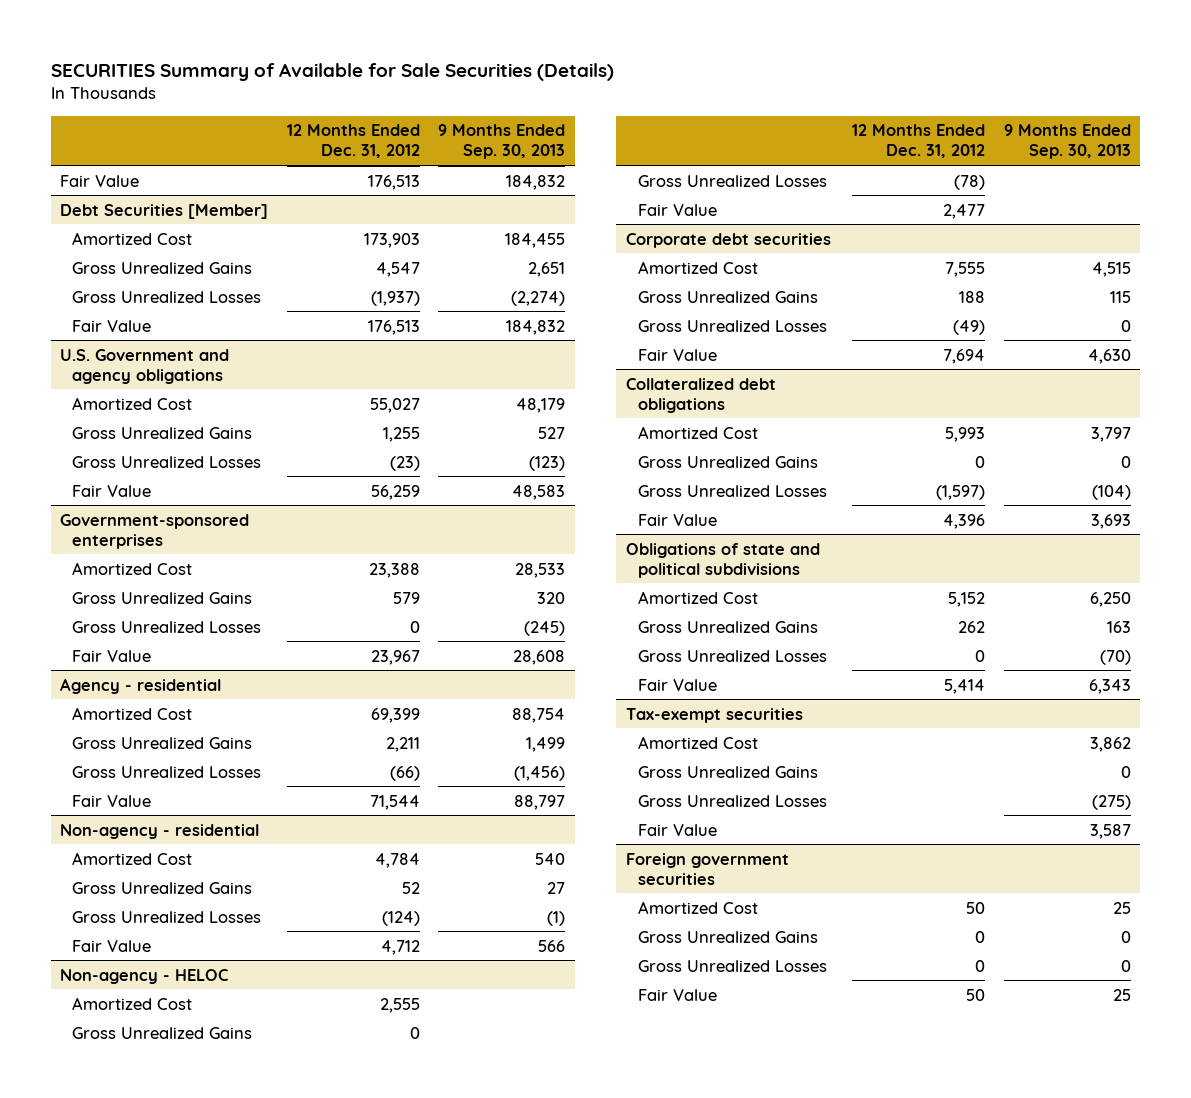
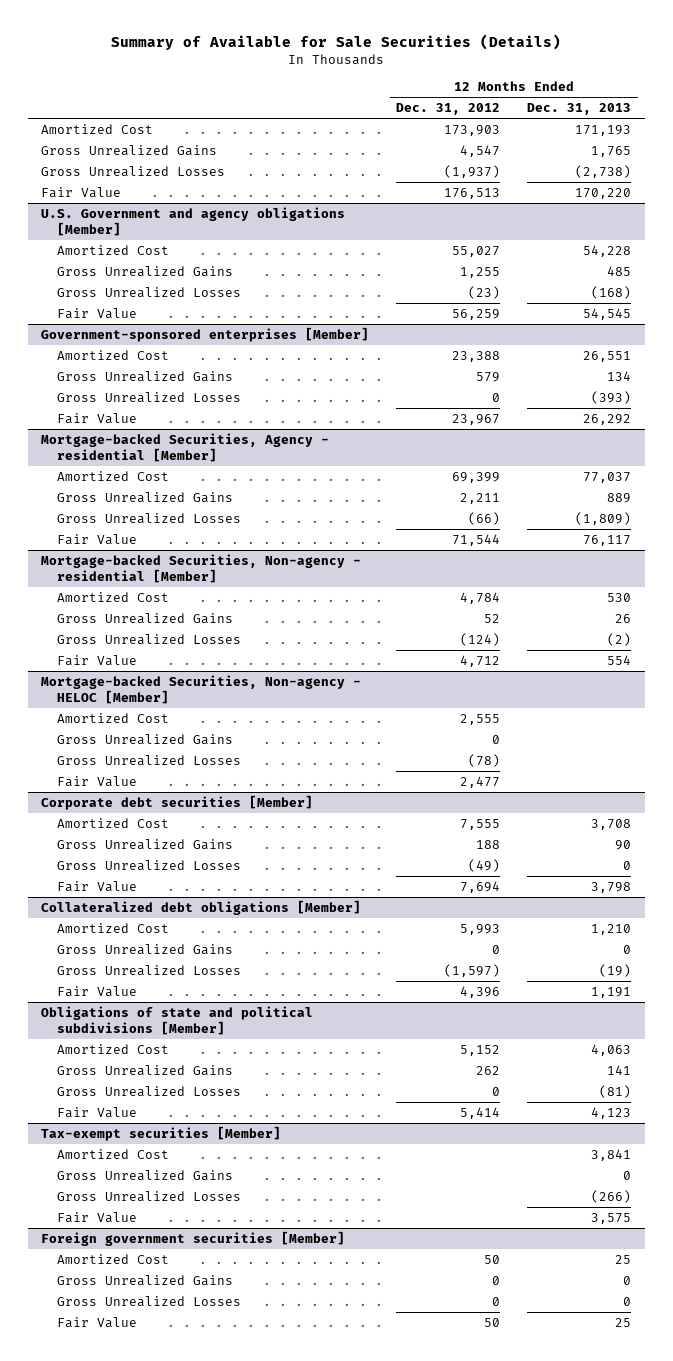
[50,62,614,81] SECURITIES Summary of Available for Sale Securities (Details) -> [111,34,562,51] Summary of Available for Sale Securities (Details)
[438,124,566,160] 9 Months Ended Sep. 30, 2013 -> none
none -> [527,103,632,116] Dec. 31, 2013
[59,174,139,187] Fair Value -> none
[59,203,268,219] Debt Securities [Member] -> none
[59,348,229,384] U.S. Government and agency obligations -> [41,206,346,236] U.S. Government and agency obligations [Member]
[59,513,249,549] Government-sponsored enterprises -> [41,326,370,342] Government-sponsored enterprises [Member]
[59,677,221,694] Agency - residential -> none
none -> [41,432,330,462] Mortgage-backed Securities, Agency - residential [Member]
[59,823,259,839] Non-agency - residential -> none
none -> [41,553,362,583] Mortgage-backed Securities, Non-agency - residential [Member]
[59,968,228,984] Non-agency - HELOC -> none
none -> [41,674,362,704] Mortgage-backed Securities, Non-agency - HELOC [Member]
[625,232,831,248] Corporate debt securities -> [41,794,314,810] Corporate debt securities [Member]
[625,377,776,413] Collateralized debt obligations -> [41,899,362,915] Collateralized debt obligations [Member]
[625,542,820,578] Obligations of state and political subdivisions -> [41,1005,314,1035] Obligations of state and political subdivisions [Member]
[625,707,803,723] Tax-exempt securities -> [41,1125,282,1141] Tax-exempt securities [Member]
[625,852,789,885] Foreign government securities -> [41,1230,346,1246] Foreign government securities [Member]

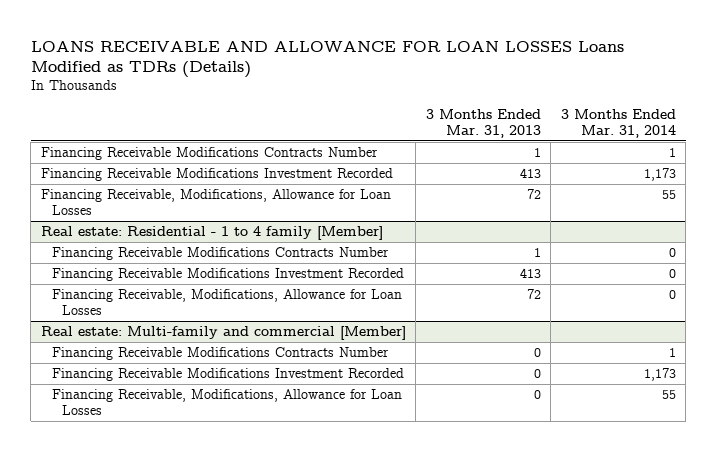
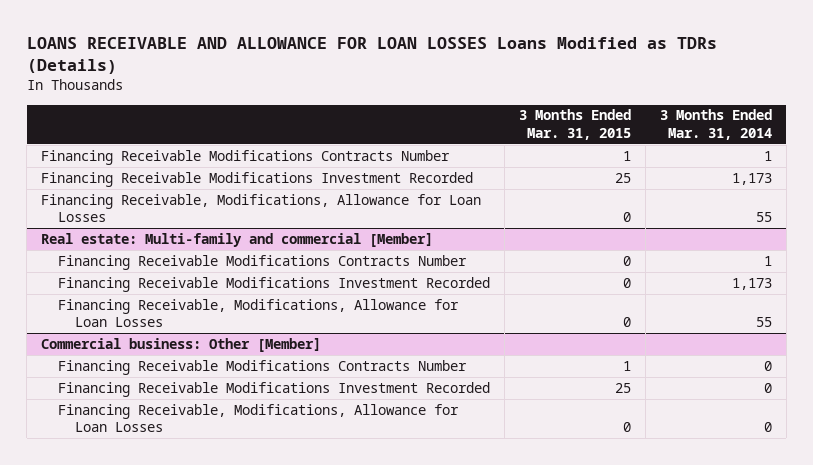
[425,108,541,139] 3 Months Ended Mar. 31, 2013 -> none
none -> [519,109,632,140] 3 Months Ended Mar. 31, 2015
[40,225,383,240] Real estate: Residential - 1 to 4 family [Member] -> none
[51,246,389,260] Financing Receivable Modifications Contracts Number -> none
[51,267,404,281] Financing Receivable Modifications Investment Recorded -> none
[51,288,402,316] Financing Receivable, Modifications, Allowance for Loan Losses -> none
none -> [41,337,322,352] Commercial business: Other [Member]
none -> [58,359,468,375] Financing Receivable Modifications Contracts Number
none -> [58,381,491,397] Financing Receivable Modifications Investment Recorded
none -> [58,403,460,433] Financing Receivable, Modifications, Allowance for Loan Losses

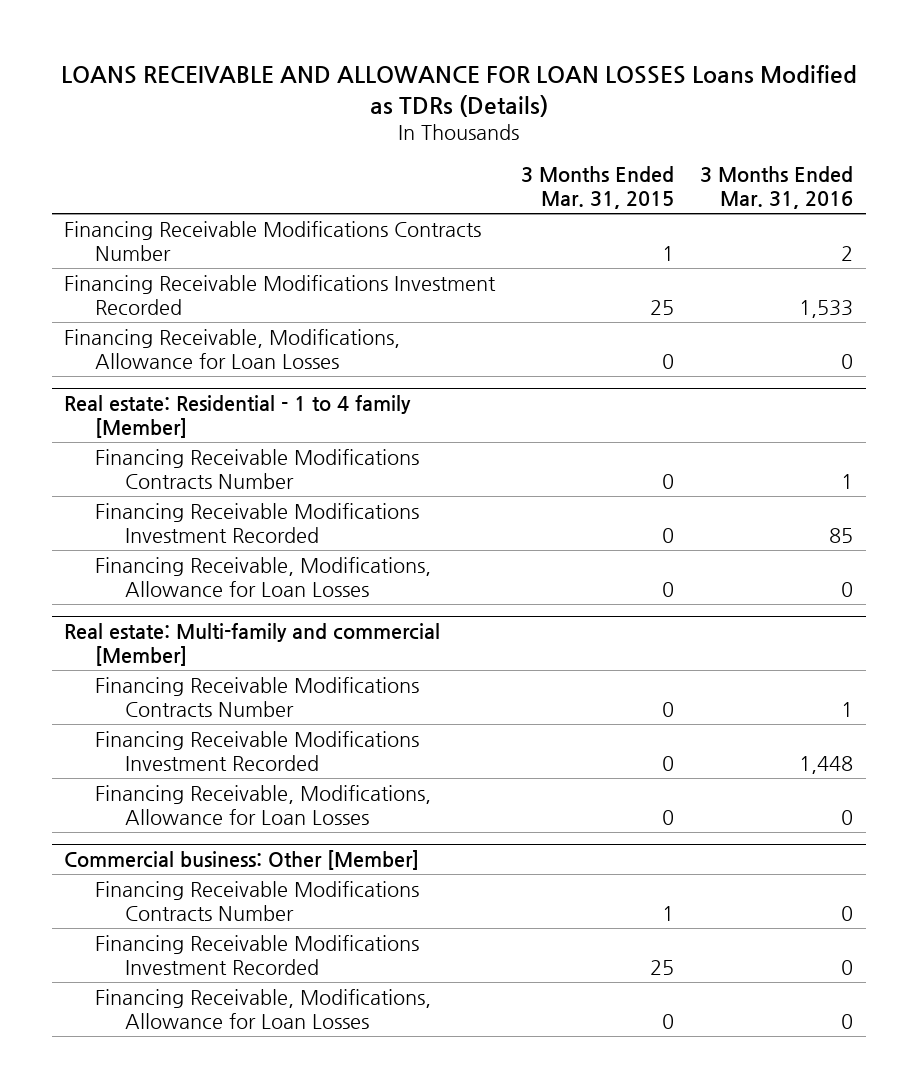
[659,109,772,140] 3 Months Ended Mar. 31, 2014 -> none
none -> [699,166,853,210] 3 Months Ended Mar. 31, 2016
none -> [64,395,412,439] Real estate: Residential - 1 to 4 family [Member]
none -> [94,448,419,490] Financing Receivable Modifications Contracts Number
none -> [94,502,419,544] Financing Receivable Modifications Investment Recorded
none -> [94,556,431,598] Financing Receivable, Modifications, Allowance for Loan Losses

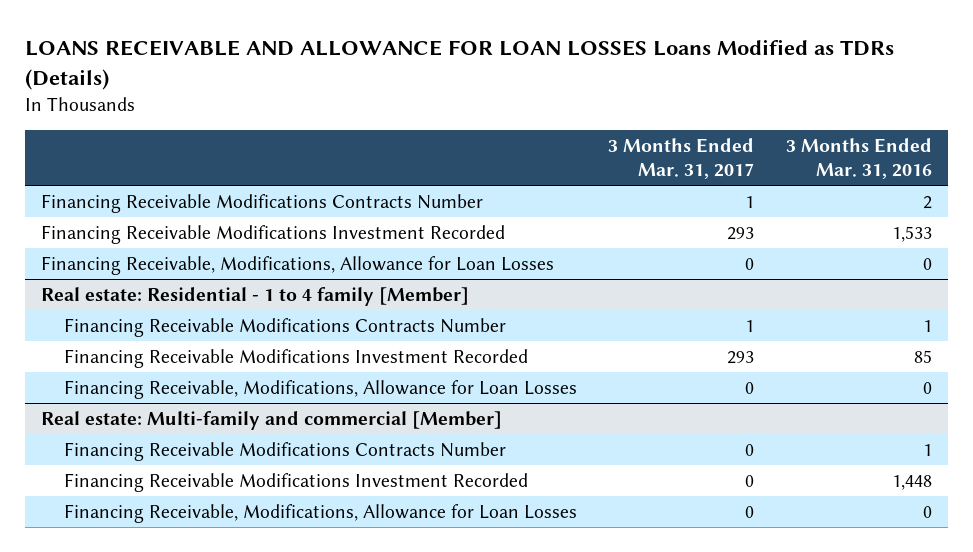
[521,166,675,210] 3 Months Ended Mar. 31, 2015 -> none
none -> [608,138,755,180] 3 Months Ended Mar. 31, 2017
[64,850,420,871] Commercial business: Other [Member] -> none
[94,880,419,922] Financing Receivable Modifications Contracts Number -> none
[94,934,419,976] Financing Receivable Modifications Investment Recorded -> none
[94,988,431,1030] Financing Receivable, Modifications, Allowance for Loan Losses -> none

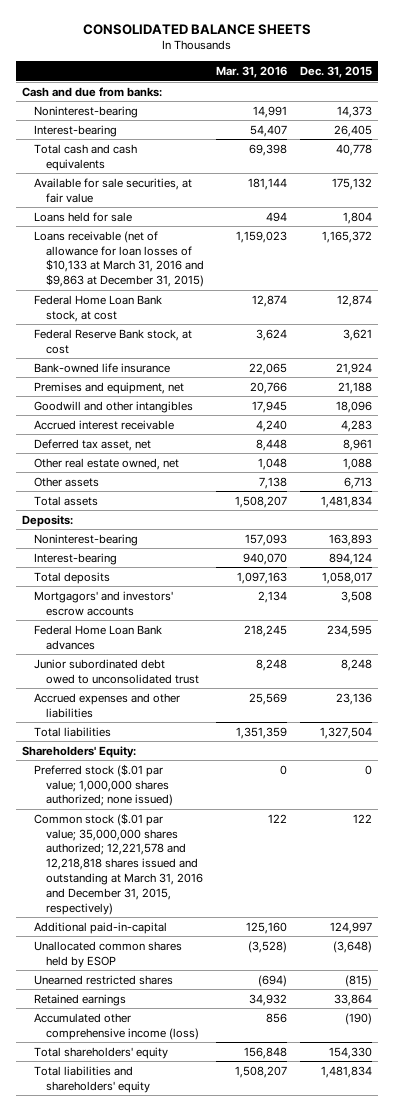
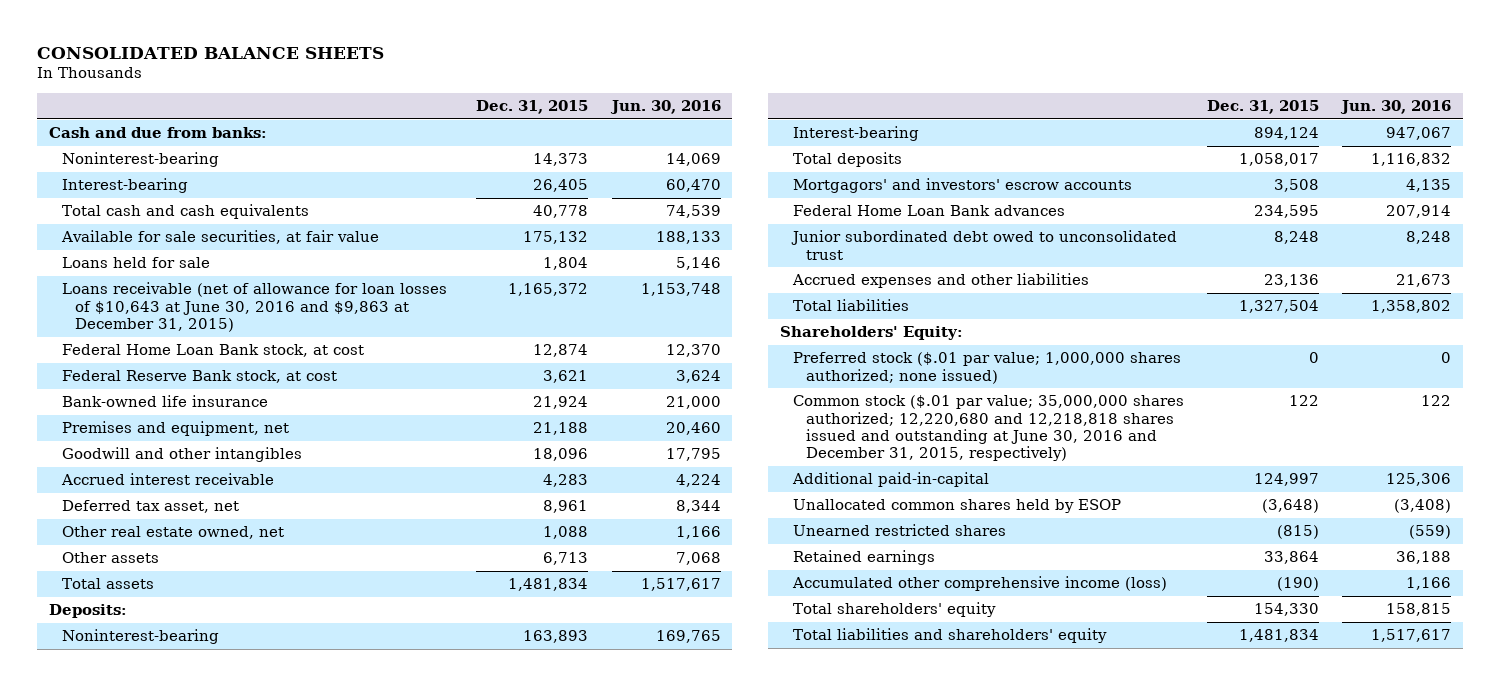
[216,65,288,78] Mar. 31, 2016 -> none
none -> [609,99,721,114] Jun. 30, 2016
[34,230,204,288] Loans receivable (net of allowance for loan losses of $10,133 at March 31, 2016 and $9,863 at December 31, 2015) -> [61,282,447,332] Loans receivable (net of allowance for loan losses of $10,643 at June 30, 2016 and $9,863 at December 31, 2015)
[34,812,203,915] Common stock ($.01 par value; 35,000,000 shares authorized; 12,221,578 and 12,218,818 shares issued and outstanding at March 31, 2016 and December 31, 2015, respectively) -> [792,395,1184,462] Common stock ($.01 par value; 35,000,000 shares authorized; 12,220,680 and 12,218,818 shares issued and outstanding at June 30, 2016 and December 31, 2015, respectively)

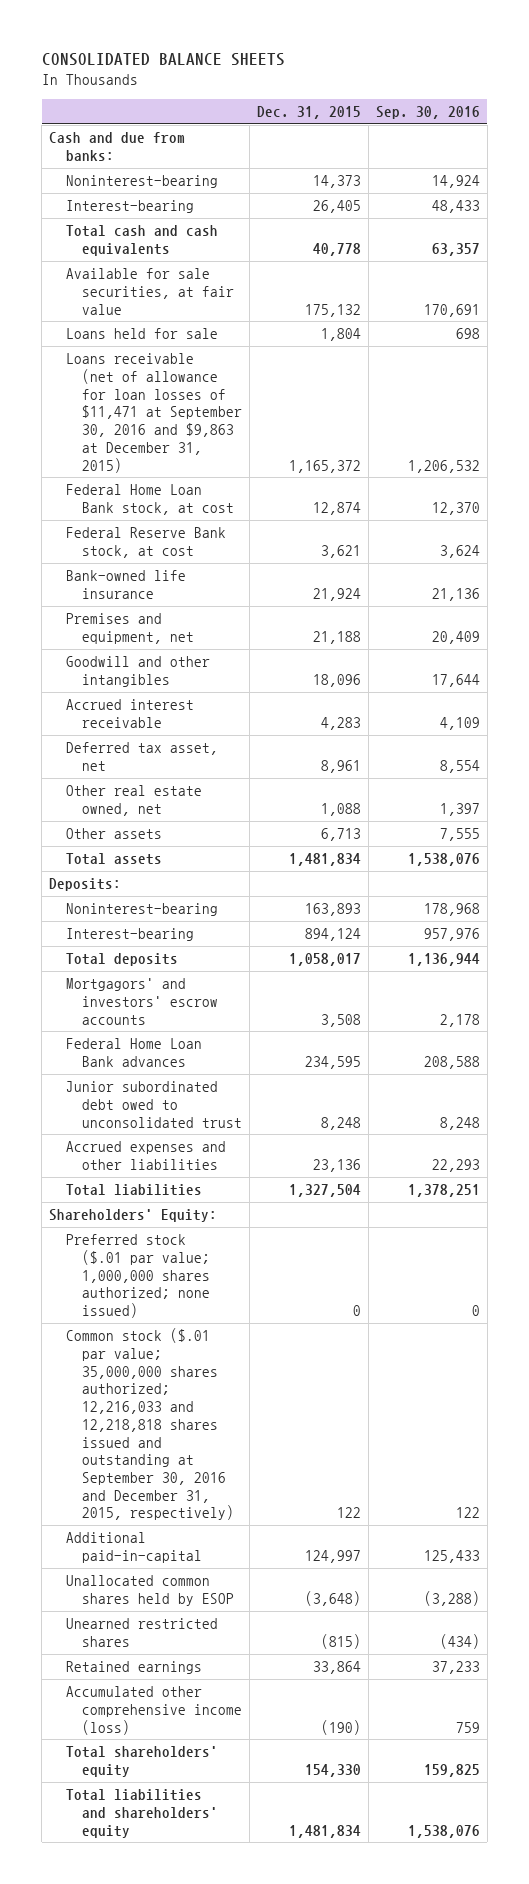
[609,99,721,114] Jun. 30, 2016 -> none
none -> [375,105,480,119] Sep. 30, 2016
[61,282,447,332] Loans receivable (net of allowance for loan losses of $10,643 at June 30, 2016 and $9,863 at December 31, 2015) -> [65,353,243,473] Loans receivable (net of allowance for loan losses of $11,471 at September 30, 2016 and $9,863 at December 31, 2015)
[792,395,1184,462] Common stock ($.01 par value; 35,000,000 shares authorized; 12,220,680 and 12,218,818 shares issued and outstanding at June 30, 2016 and December 31, 2015, respectively) -> [65,1328,235,1521] Common stock ($.01 par value; 35,000,000 shares authorized; 12,216,033 and 12,218,818 shares issued and outstanding at September 30, 2016 and December 31, 2015, respectively)

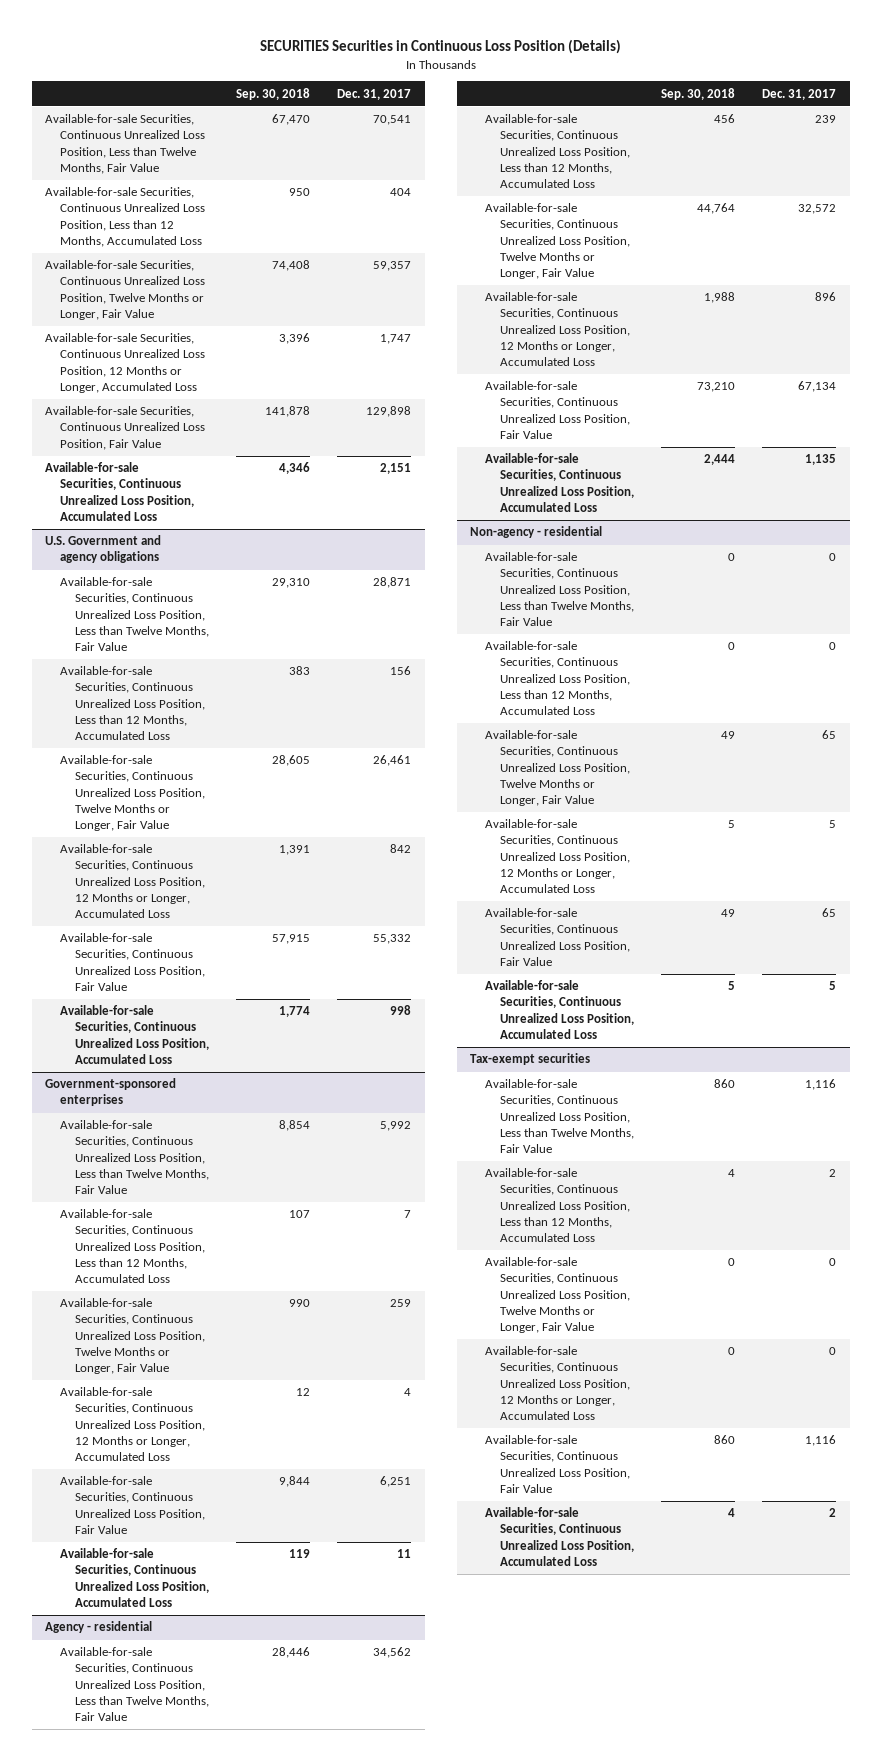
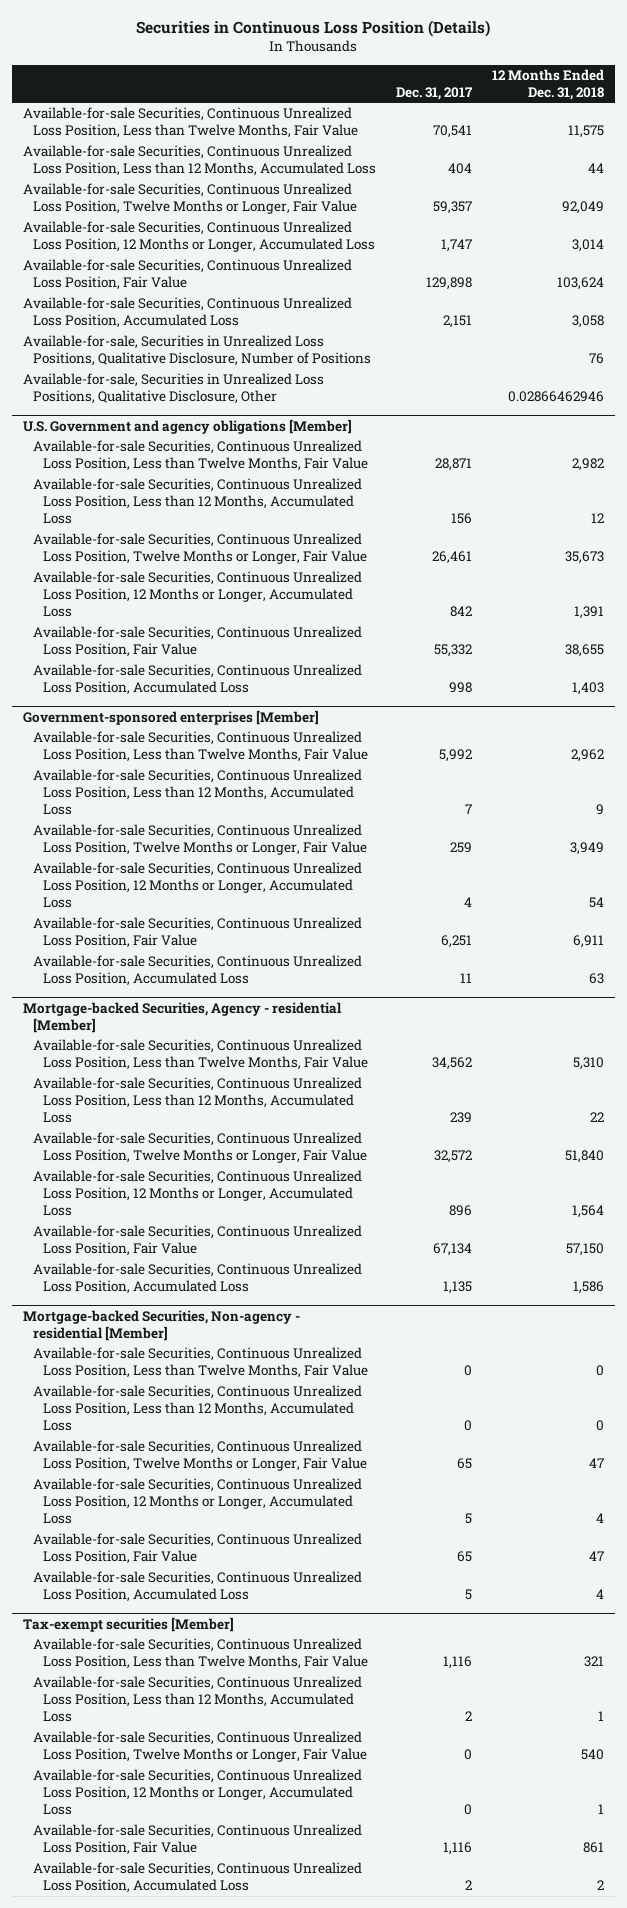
[259,39,621,55] SECURITIES Securities in Continuous Loss Position (Details) -> [136,20,491,38] Securities in Continuous Loss Position (Details)
[236,87,311,100] Sep. 30, 2018 -> none
none -> [492,68,605,100] 12 Months Ended Dec. 31, 2018
none -> [22,335,371,367] Available-for-sale, Securities in Unrealized Loss Positions, Qualitative Disclosure, Number of Positions
none -> [22,373,324,405] Available-for-sale, Securities in Unrealized Loss Positions, Qualitative Disclosure, Other
[45,535,162,564] U.S. Government and agency obligations -> [22,418,352,434] U.S. Government and agency obligations [Member]
[45,1078,177,1107] Government-sponsored enterprises -> [22,709,319,725] Government-sponsored enterprises [Member]
[45,1621,153,1634] Agency - residential -> [22,1001,342,1033] Mortgage-backed Securities, Agency - residential [Member]
[470,526,603,539] Non-agency - residential -> [22,1309,300,1341] Mortgage-backed Securities, Non-agency - residential [Member]
[470,1053,591,1066] Tax-exempt securities -> [22,1616,234,1632] Tax-exempt securities [Member]

